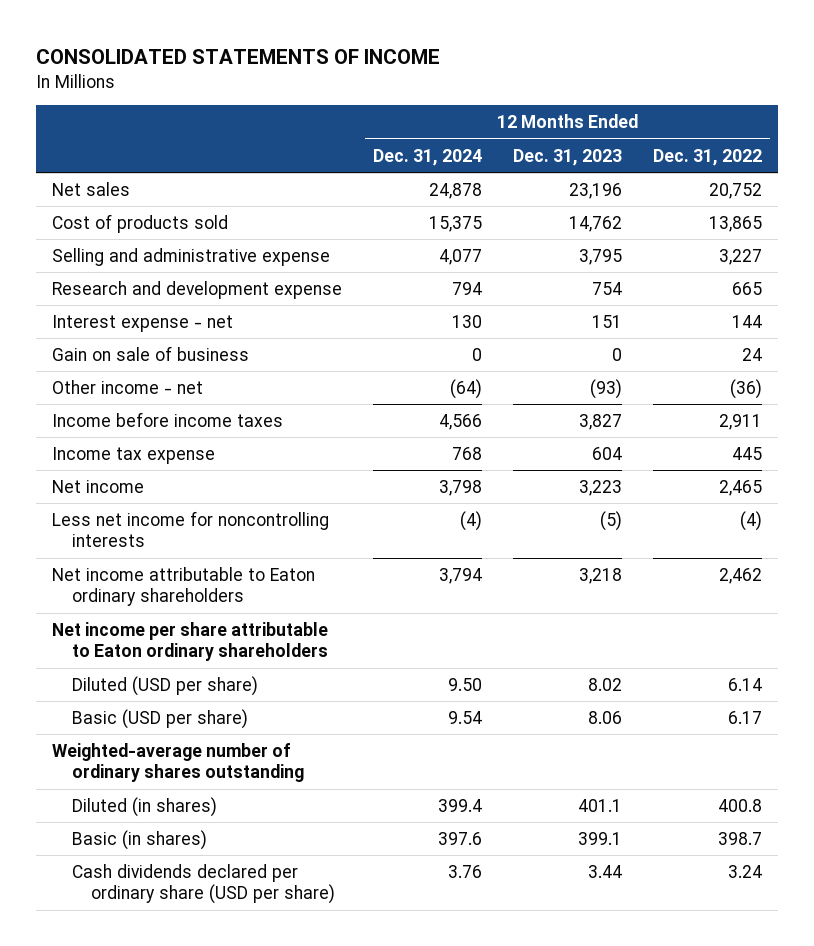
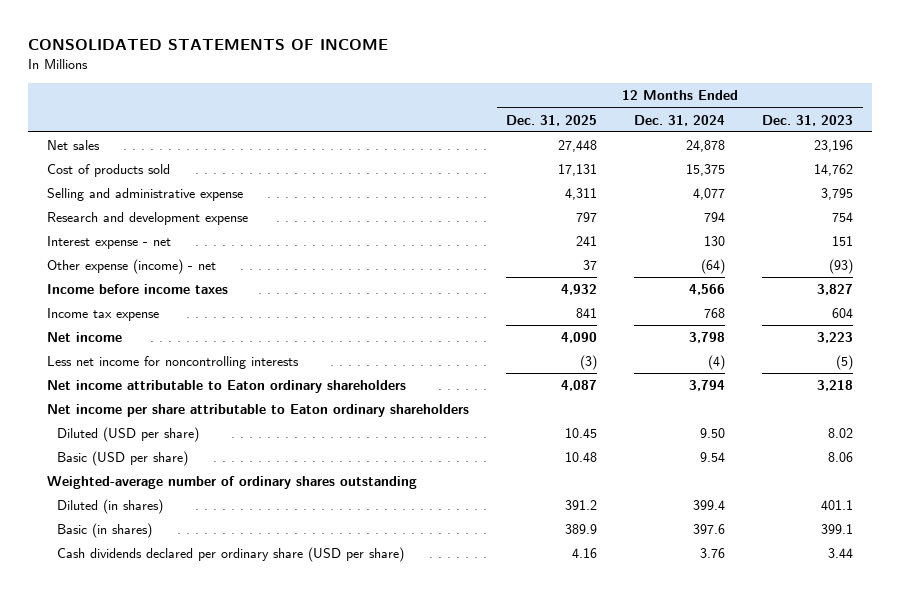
[653,148,763,166] Dec. 31, 2022 -> none
none -> [505,114,597,126] Dec. 31, 2025
[51,346,249,362] Gain on sale of business -> none
[51,380,203,395] Other income - net -> [46,259,216,275] Other expense (income) - net

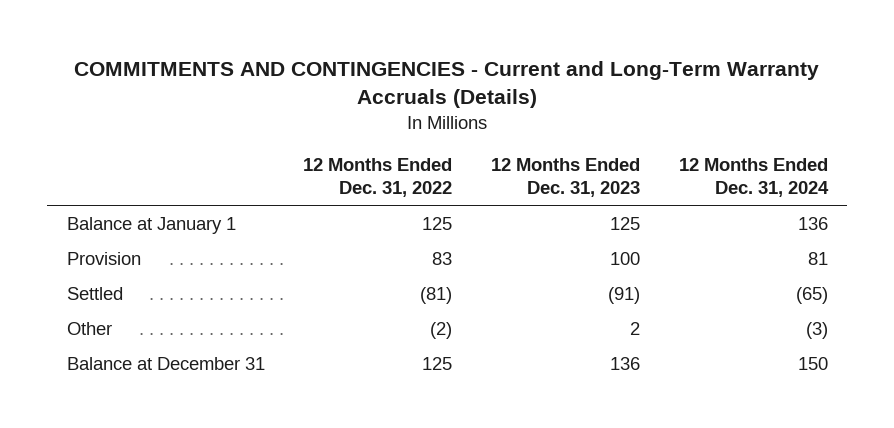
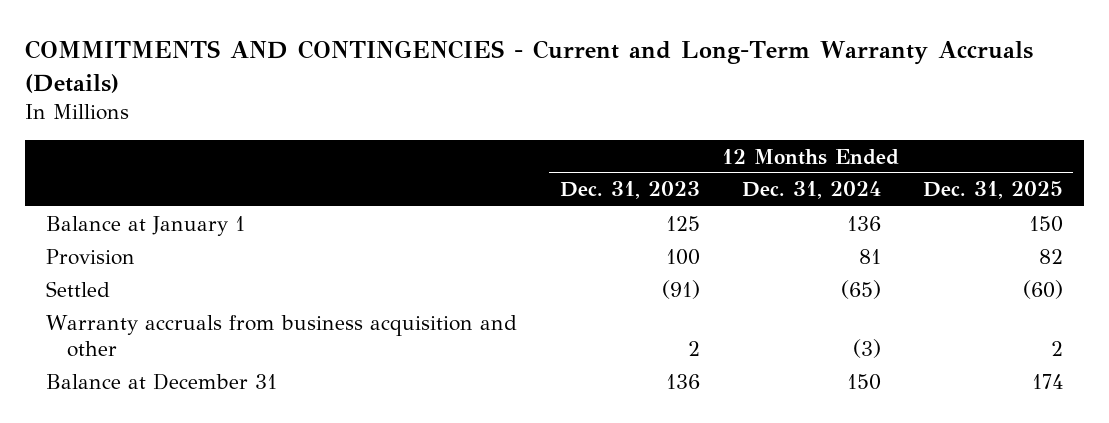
[303,157,453,198] 12 Months Ended Dec. 31, 2022 -> none
none -> [922,181,1063,200] Dec. 31, 2025
[66,321,112,335] Other -> [46,314,518,358] Warranty accruals from business acquisition and other

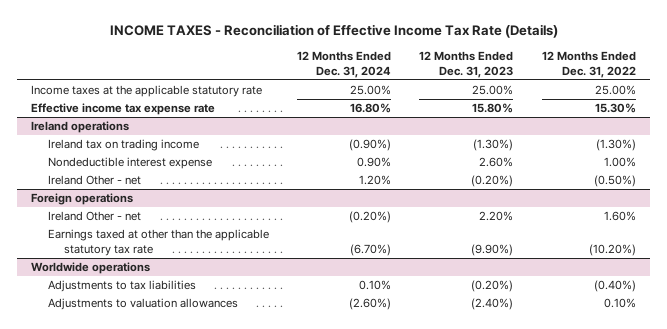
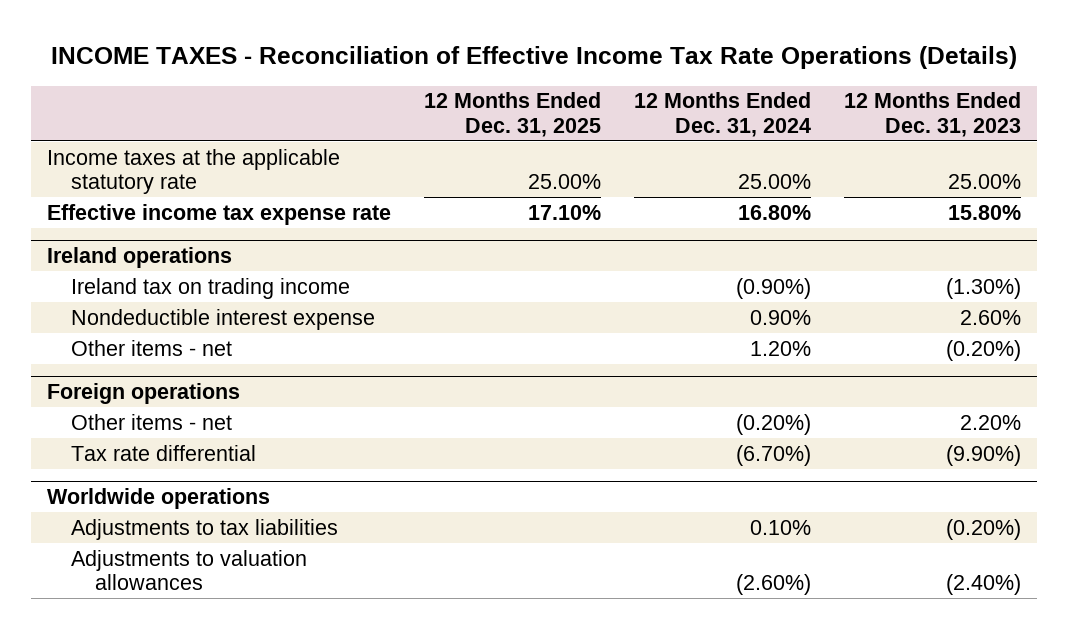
[109,24,558,39] INCOME TAXES - Reconciliation of Effective Income Tax Rate (Details) -> [50,46,1017,70] INCOME TAXES - Reconciliation of Effective Income Tax Rate Operations (Details)
[541,50,636,78] 12 Months Ended Dec. 31, 2022 -> none
none -> [423,92,601,137] 12 Months Ended Dec. 31, 2025
[47,175,141,186] Ireland Other - net -> [70,339,232,356] Other items - net
[47,211,141,222] Ireland Other - net -> [70,413,232,430] Other items - net
[47,229,269,257] Earnings taxed at other than the applicable statutory tax rate -> [70,444,256,461] Tax rate differential

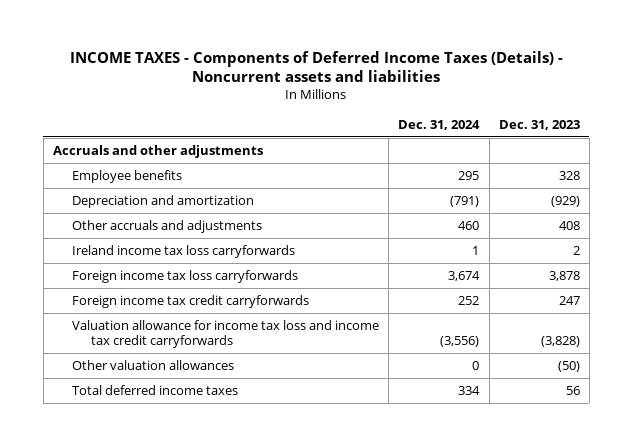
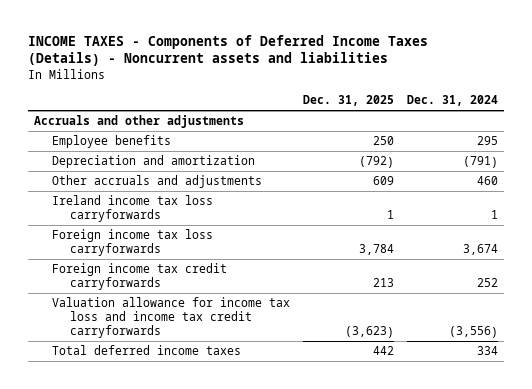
[498,120,580,131] Dec. 31, 2023 -> none
none -> [302,95,394,107] Dec. 31, 2025
[71,359,234,370] Other valuation allowances -> none

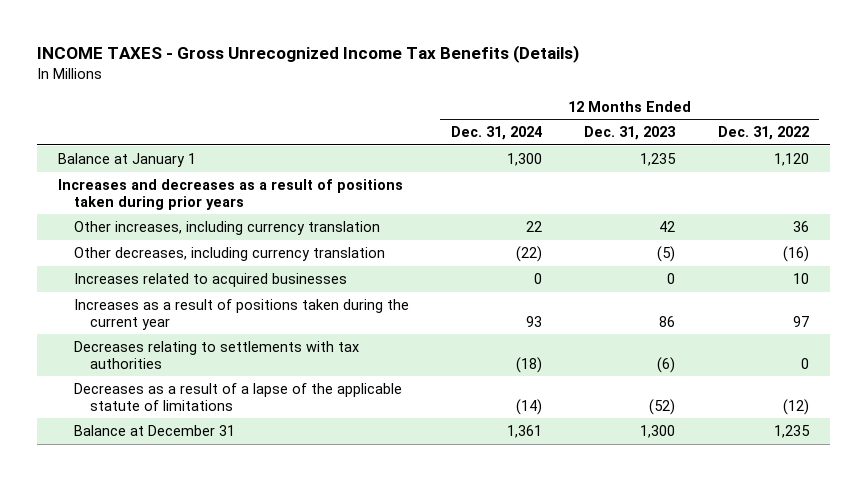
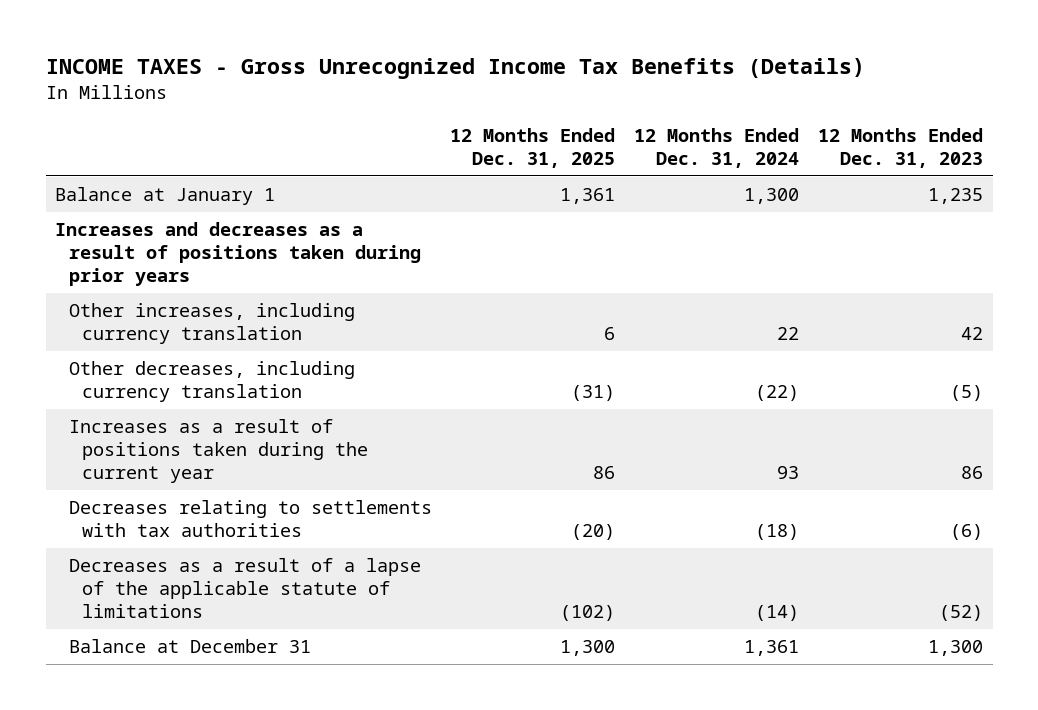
[717,126,809,141] Dec. 31, 2022 -> none
none -> [450,128,616,168] 12 Months Ended Dec. 31, 2025
[73,272,347,287] Increases related to acquired businesses -> none

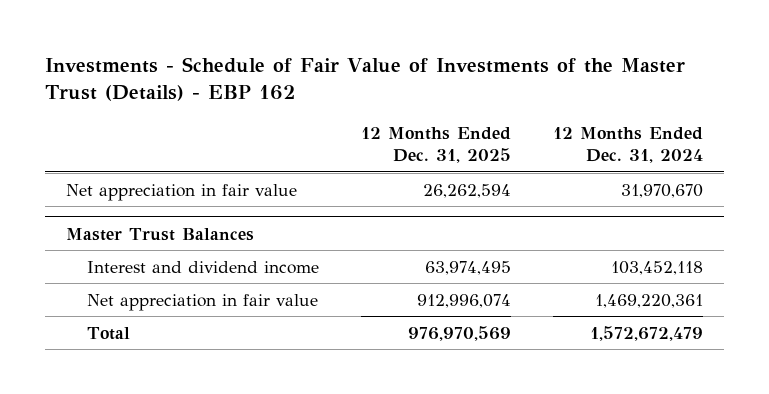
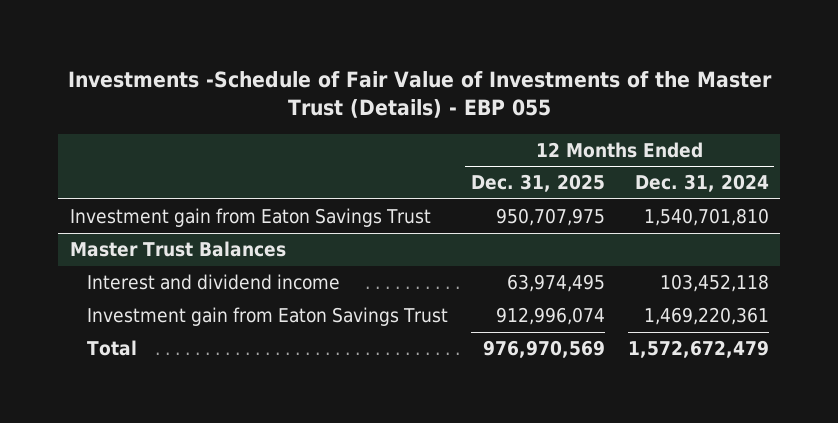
[44,56,685,102] Investments - Schedule of Fair Value of Investments of the Master Trust (Details) - EBP 162 -> [68,70,773,119] Investments -Schedule of Fair Value of Investments of the Master Trust (Details) - EBP 055
[65,183,297,201] Net appreciation in fair value -> none
none -> [69,208,431,228] Investment gain from Eaton Savings Trust
[86,293,318,311] Net appreciation in fair value -> [87,307,449,327] Investment gain from Eaton Savings Trust

